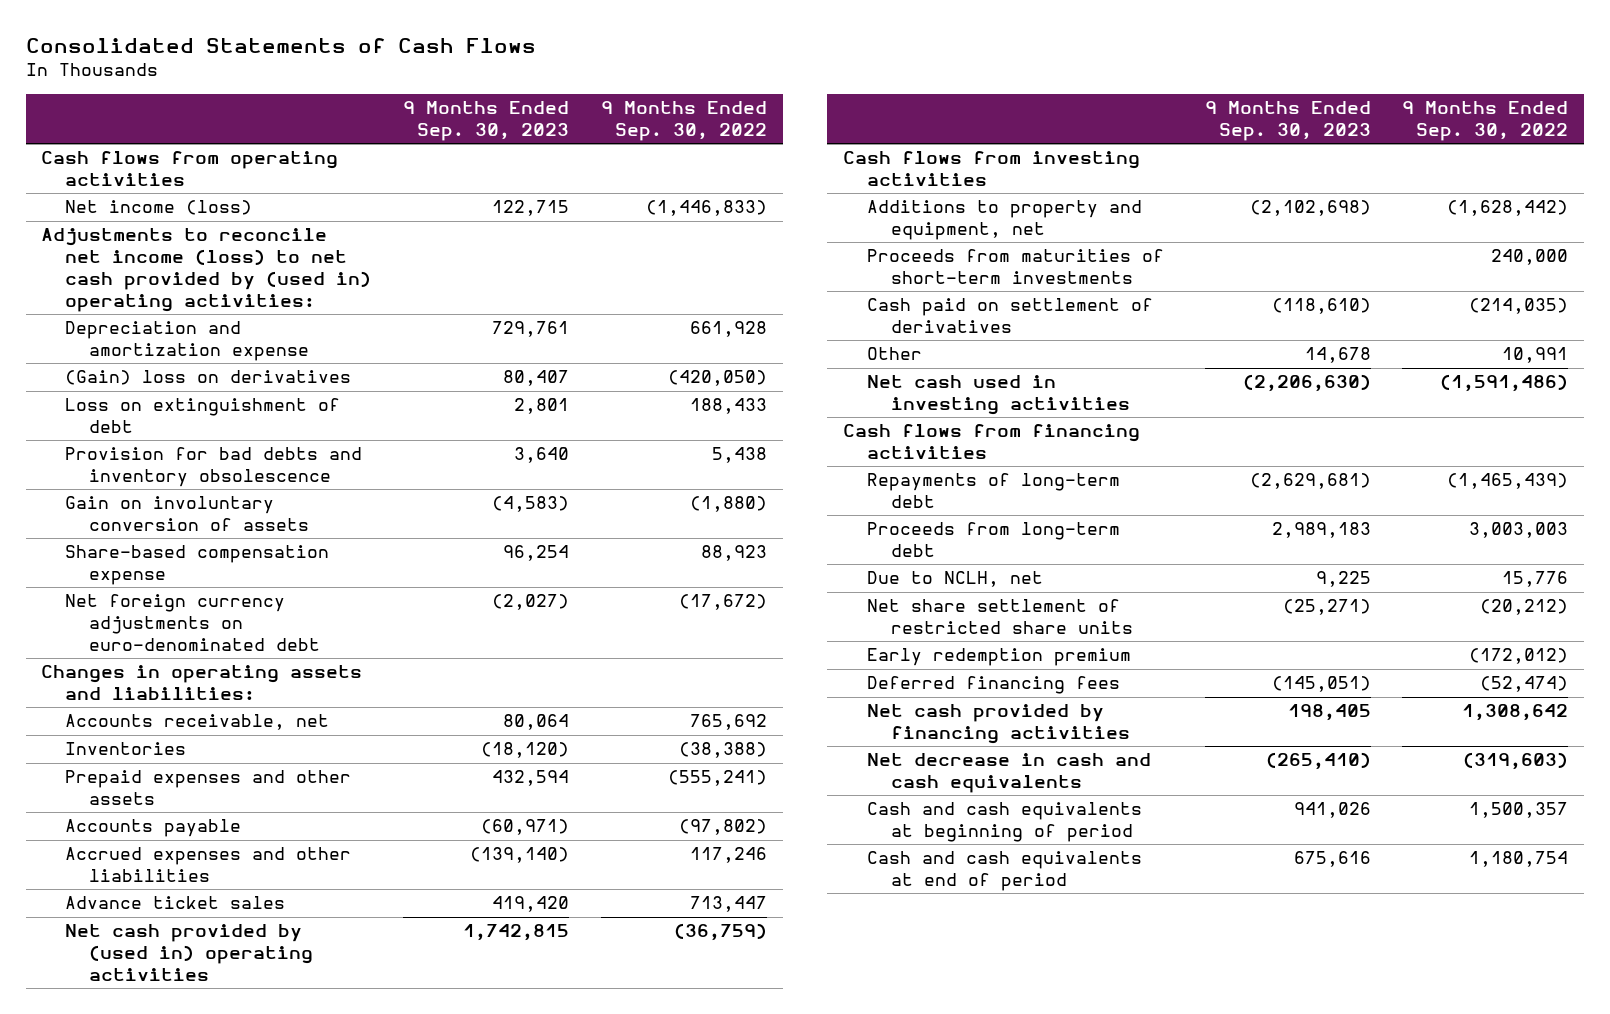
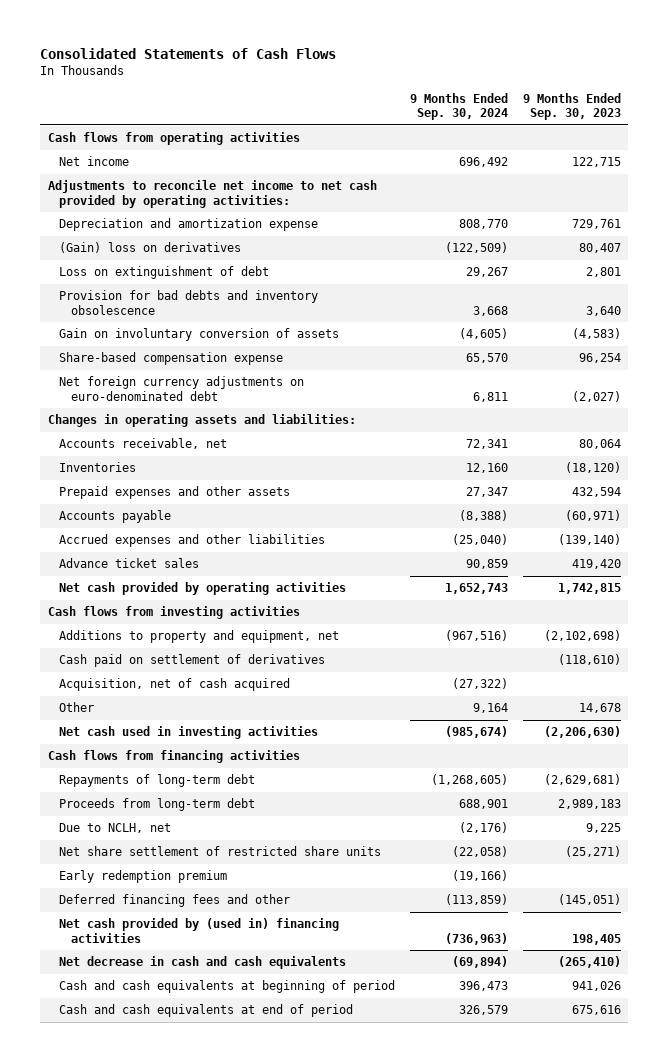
[601,101,768,141] 9 Months Ended Sep. 30, 2022 -> none
none -> [410,92,509,121] 9 Months Ended Sep. 30, 2024
[65,200,253,216] Net income (loss) -> [59,156,130,167] Net income
[41,228,372,312] Adjustments to reconcile net income (loss) to net cash provided by (used in) operating activities: -> [47,180,377,208] Adjustments to reconcile net income to net cash provided by operating activities:
[65,924,314,982] Net cash provided by (used in) operating activities -> [59,582,347,596] Net cash provided by operating activities
[866,249,1164,285] Proceeds from maturities of short-term investments -> none
none -> [59,678,291,692] Acquisition, net of cash acquired
[866,676,1120,695] Deferred financing fees -> [59,894,291,908] Deferred financing fees and other
[866,704,1130,745] Net cash provided by financing activities -> [59,918,340,943] Net cash provided by (used in) financing activities

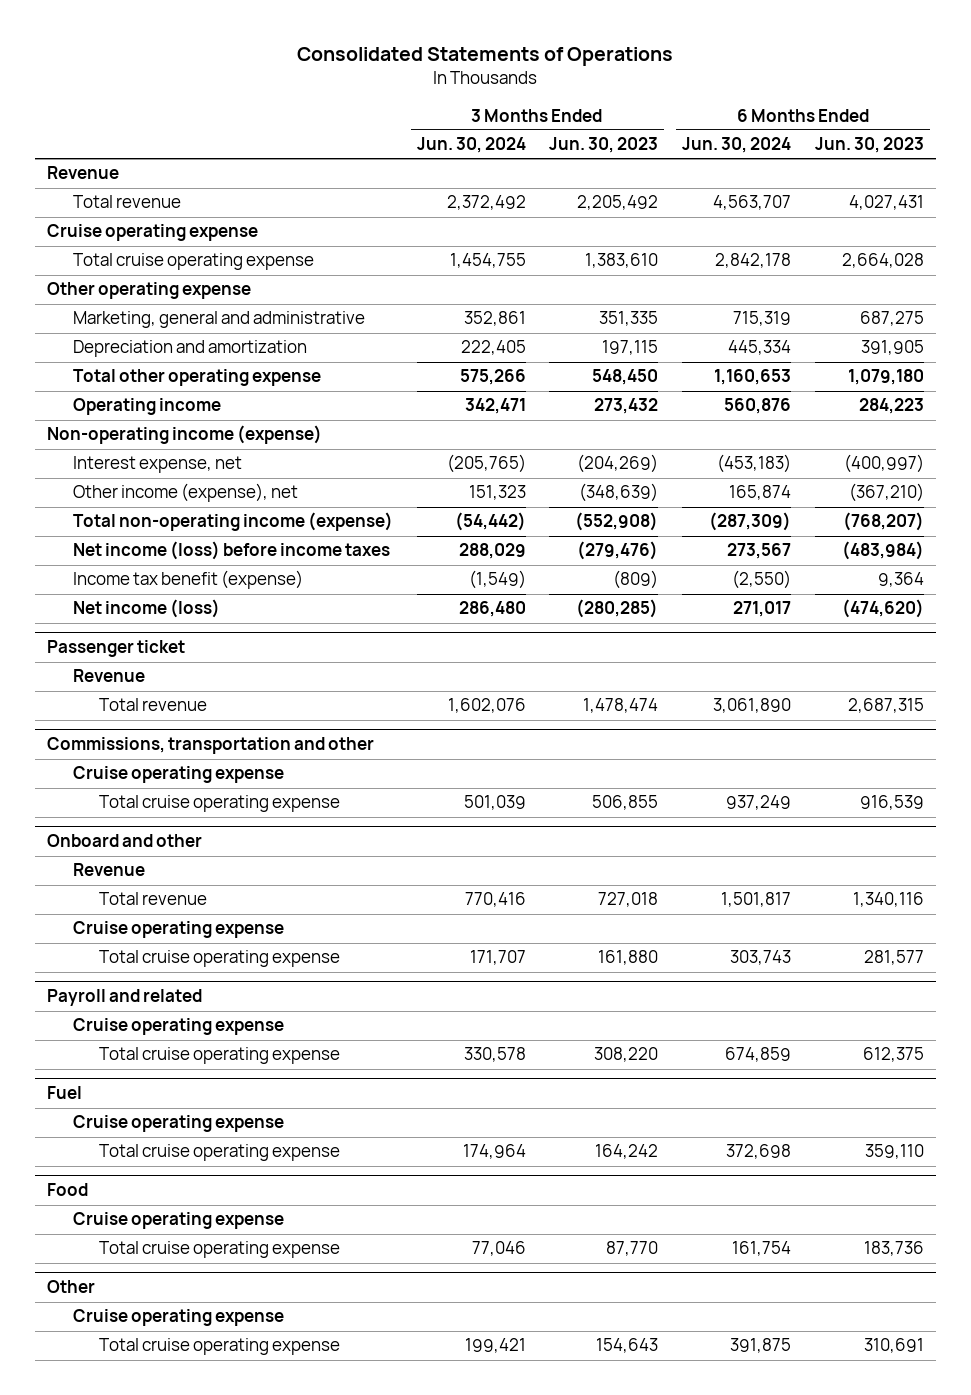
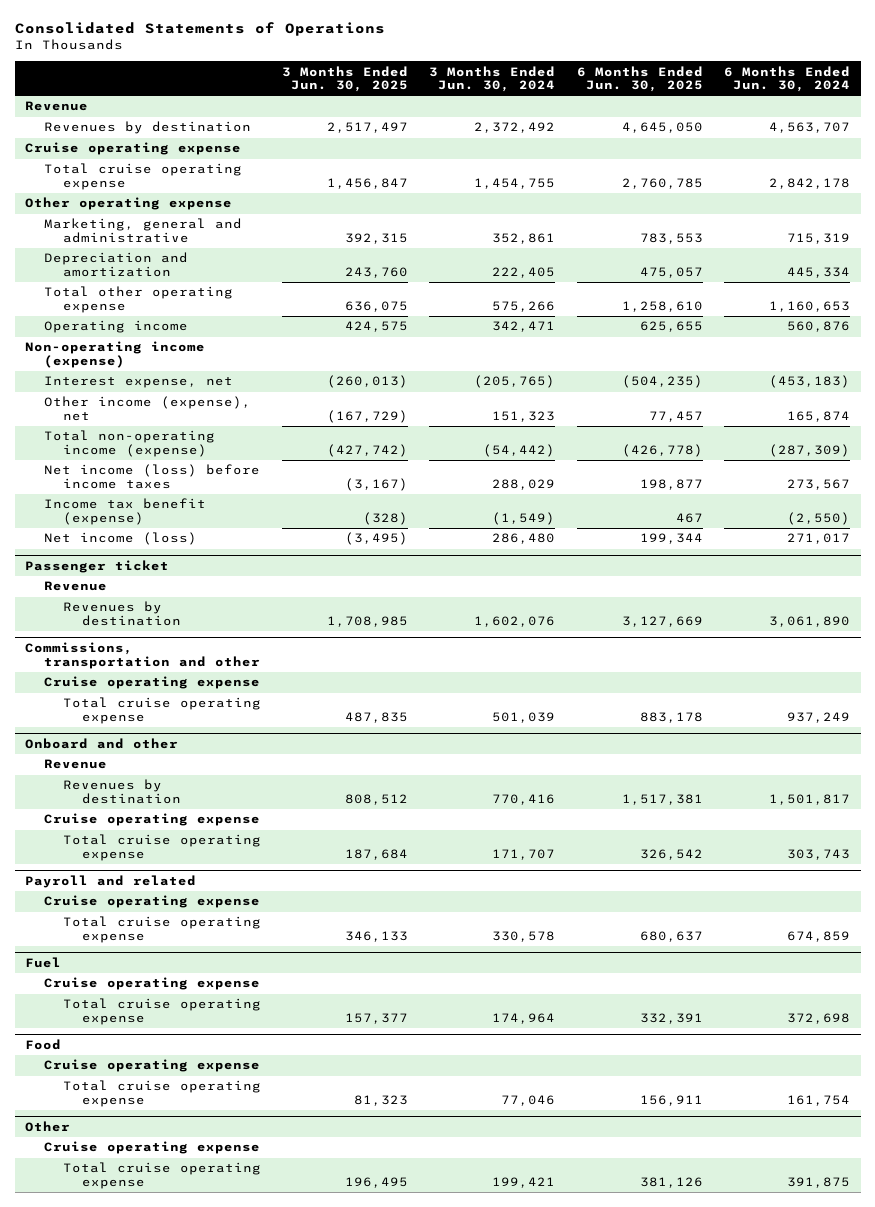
[549,137,659,154] Jun. 30, 2023 -> none
[814,137,924,154] Jun. 30, 2023 -> none
none -> [282,65,409,93] 3 Months Ended Jun. 30, 2025
none -> [576,65,703,93] 6 Months Ended Jun. 30, 2025
[72,195,181,209] Total revenue -> [44,121,252,135] Revenues by destination
[98,698,207,712] Total revenue -> [62,601,181,627] Revenues by destination
[98,892,207,906] Total revenue -> [62,779,181,805] Revenues by destination

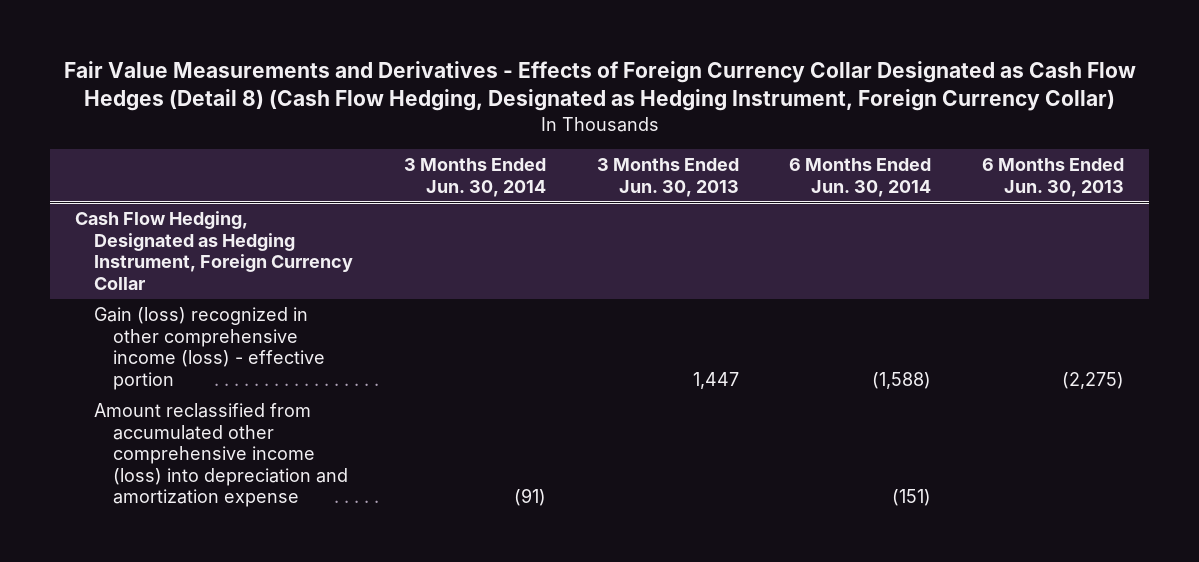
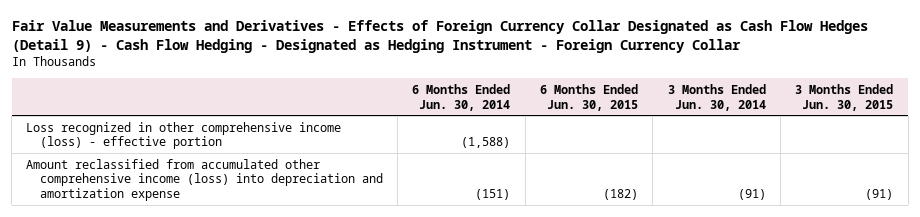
[63,61,1136,112] Fair Value Measurements and Derivatives - Effects of Foreign Currency Collar Designated as Cash Flow Hedges (Detail 8) (Cash Flow Hedging, Designated as Hedging Instrument, Foreign Currency Collar) -> [11,19,868,53] Fair Value Measurements and Derivatives - Effects of Foreign Currency Collar Designated as Cash Flow Hedges (Detail 9) - Cash Flow Hedging - Designated as Hedging Instrument - Foreign Currency Collar
[596,158,739,197] 3 Months Ended Jun. 30, 2013 -> none
[981,158,1124,197] 6 Months Ended Jun. 30, 2013 -> none
none -> [540,83,639,111] 6 Months Ended Jun. 30, 2015
none -> [795,83,894,111] 3 Months Ended Jun. 30, 2015
[75,211,354,290] Cash Flow Hedging, Designated as Hedging Instrument, Foreign Currency Collar -> none
[94,307,326,390] Gain (loss) recognized in other comprehensive income (loss) - effective portion -> [26,121,342,150] Loss recognized in other comprehensive income (loss) - effective portion

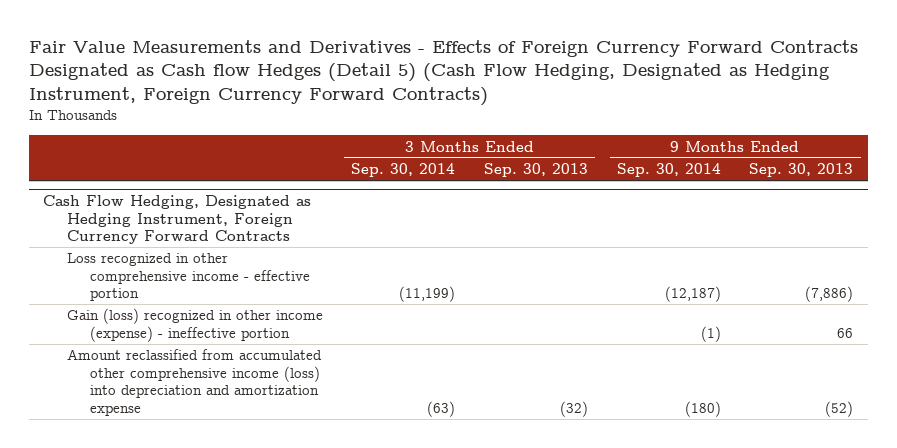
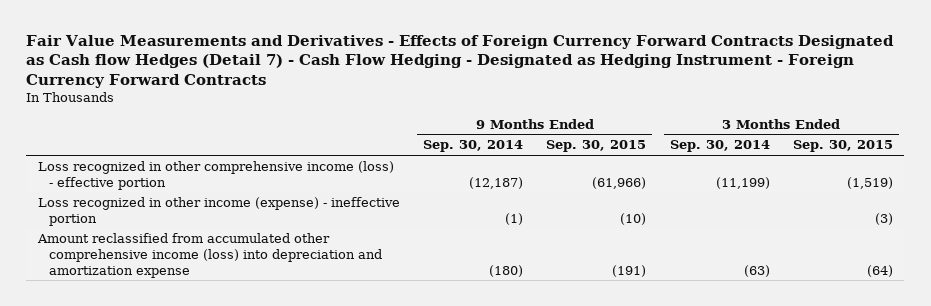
[29,39,859,106] Fair Value Measurements and Derivatives - Effects of Foreign Currency Forward Contracts Designated as Cash flow Hedges (Detail 5) (Cash Flow Hedging, Designated as Hedging Instrument, Foreign Currency Forward Contracts) -> [26,34,895,88] Fair Value Measurements and Derivatives - Effects of Foreign Currency Forward Contracts Designated as Cash flow Hedges (Detail 7) - Cash Flow Hedging - Designated as Hedging Instrument - Foreign Currency Forward Contracts
[484,163,589,178] Sep. 30, 2013 -> none
[749,163,854,178] Sep. 30, 2013 -> none
none -> [546,140,647,153] Sep. 30, 2015
none -> [792,140,893,153] Sep. 30, 2015
[43,195,312,245] Cash Flow Hedging, Designated as Hedging Instrument, Foreign Currency Forward Contracts -> none
[66,253,311,302] Loss recognized in other comprehensive income - effective portion -> [37,160,394,190] Loss recognized in other comprehensive income (loss) - effective portion
[66,308,323,342] Gain (loss) recognized in other income (expense) - ineffective portion -> [37,196,400,226] Loss recognized in other income (expense) - ineffective portion

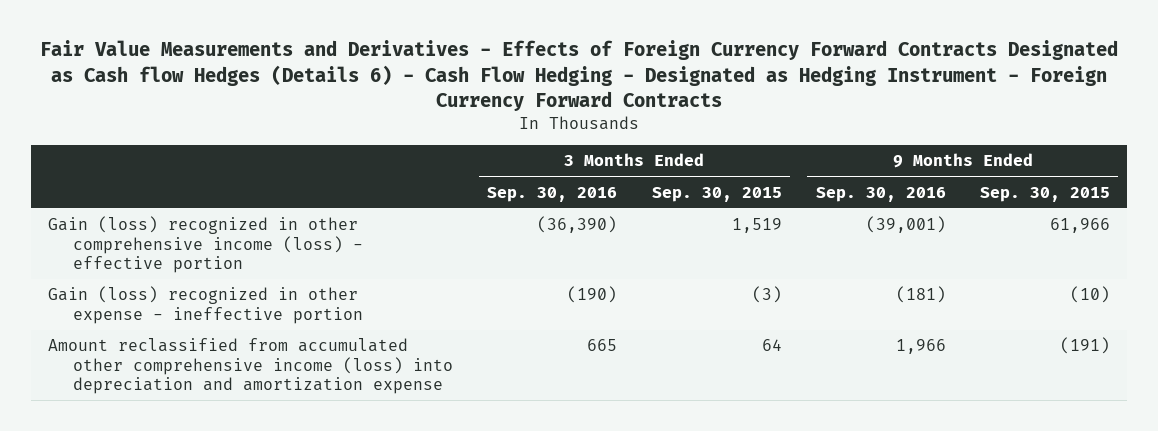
[26,34,895,88] Fair Value Measurements and Derivatives - Effects of Foreign Currency Forward Contracts Designated as Cash flow Hedges (Detail 7) - Cash Flow Hedging - Designated as Hedging Instrument - Foreign Currency Forward Contracts -> [40,40,1119,111] Fair Value Measurements and Derivatives - Effects of Foreign Currency Forward Contracts Designated as Cash flow Hedges (Details 6) - Cash Flow Hedging - Designated as Hedging Instrument - Foreign Currency Forward Contracts
[423,140,524,153] Sep. 30, 2014 -> none
[669,140,770,153] Sep. 30, 2014 -> none
none -> [487,186,618,202] Sep. 30, 2016
none -> [815,186,946,202] Sep. 30, 2016
[37,160,394,190] Loss recognized in other comprehensive income (loss) - effective portion -> [48,216,364,273] Gain (loss) recognized in other comprehensive income (loss) - effective portion
[592,176,647,189] (61,966) -> [1049,218,1110,234] 61,966
[846,176,893,189] (1,519) -> [731,218,782,234] 1,519
[37,196,400,226] Loss recognized in other income (expense) - ineffective portion -> [48,286,364,324] Gain (loss) recognized in other expense - ineffective portion
[866,264,893,277] (64) -> [761,339,782,352] 64

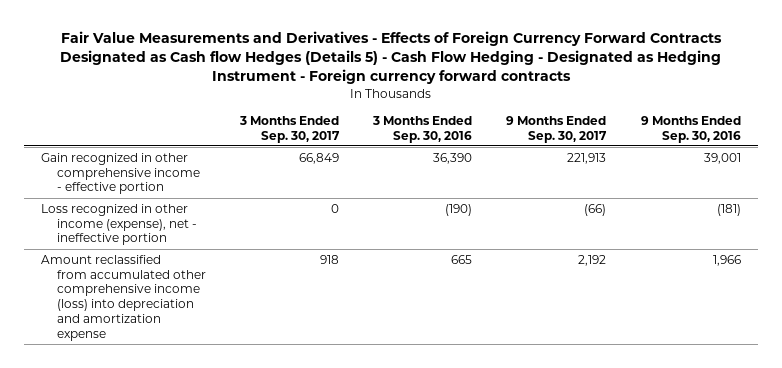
[40,40,1119,111] Fair Value Measurements and Derivatives - Effects of Foreign Currency Forward Contracts Designated as Cash flow Hedges (Details 6) - Cash Flow Hedging - Designated as Hedging Instrument - Foreign Currency Forward Contracts -> [59,31,722,85] Fair Value Measurements and Derivatives - Effects of Foreign Currency Forward Contracts Designated as Cash flow Hedges (Details 5) - Cash Flow Hedging - Designated as Hedging Instrument - Foreign currency forward contracts
[651,186,782,202] Sep. 30, 2015 -> none
[979,186,1110,202] Sep. 30, 2015 -> none
none -> [239,115,341,143] 3 Months Ended Sep. 30, 2017
none -> [506,115,608,143] 9 Months Ended Sep. 30, 2017
[48,216,364,273] Gain (loss) recognized in other comprehensive income (loss) - effective portion -> [41,152,200,195] Gain recognized in other comprehensive income - effective portion
[537,216,618,234] (36,390) -> [433,152,473,164] 36,390
[865,216,946,234] (39,001) -> [703,152,741,164] 39,001
[48,286,364,324] Gain (loss) recognized in other expense - ineffective portion -> [41,203,197,246] Loss recognized in other income (expense), net - ineffective portion

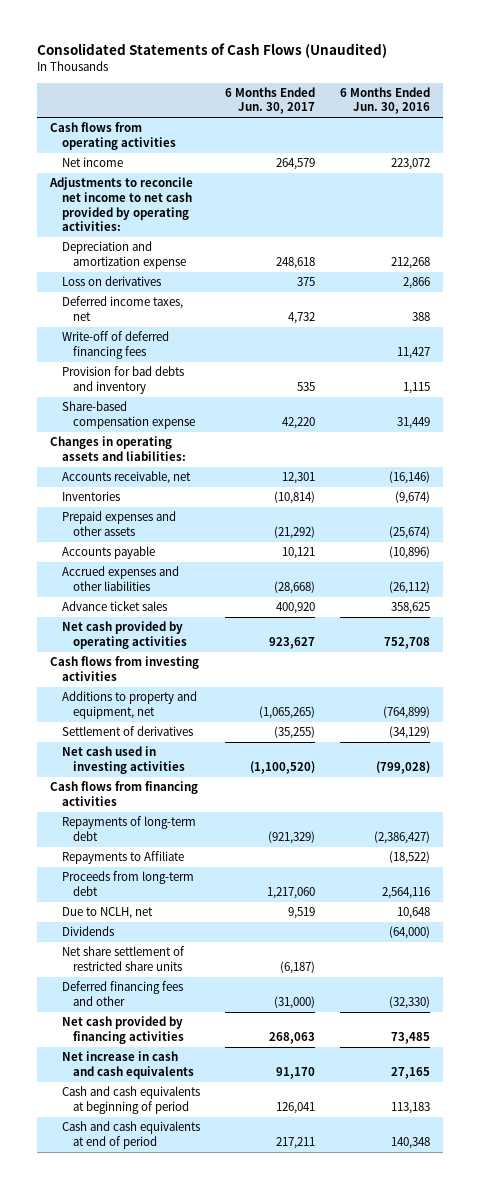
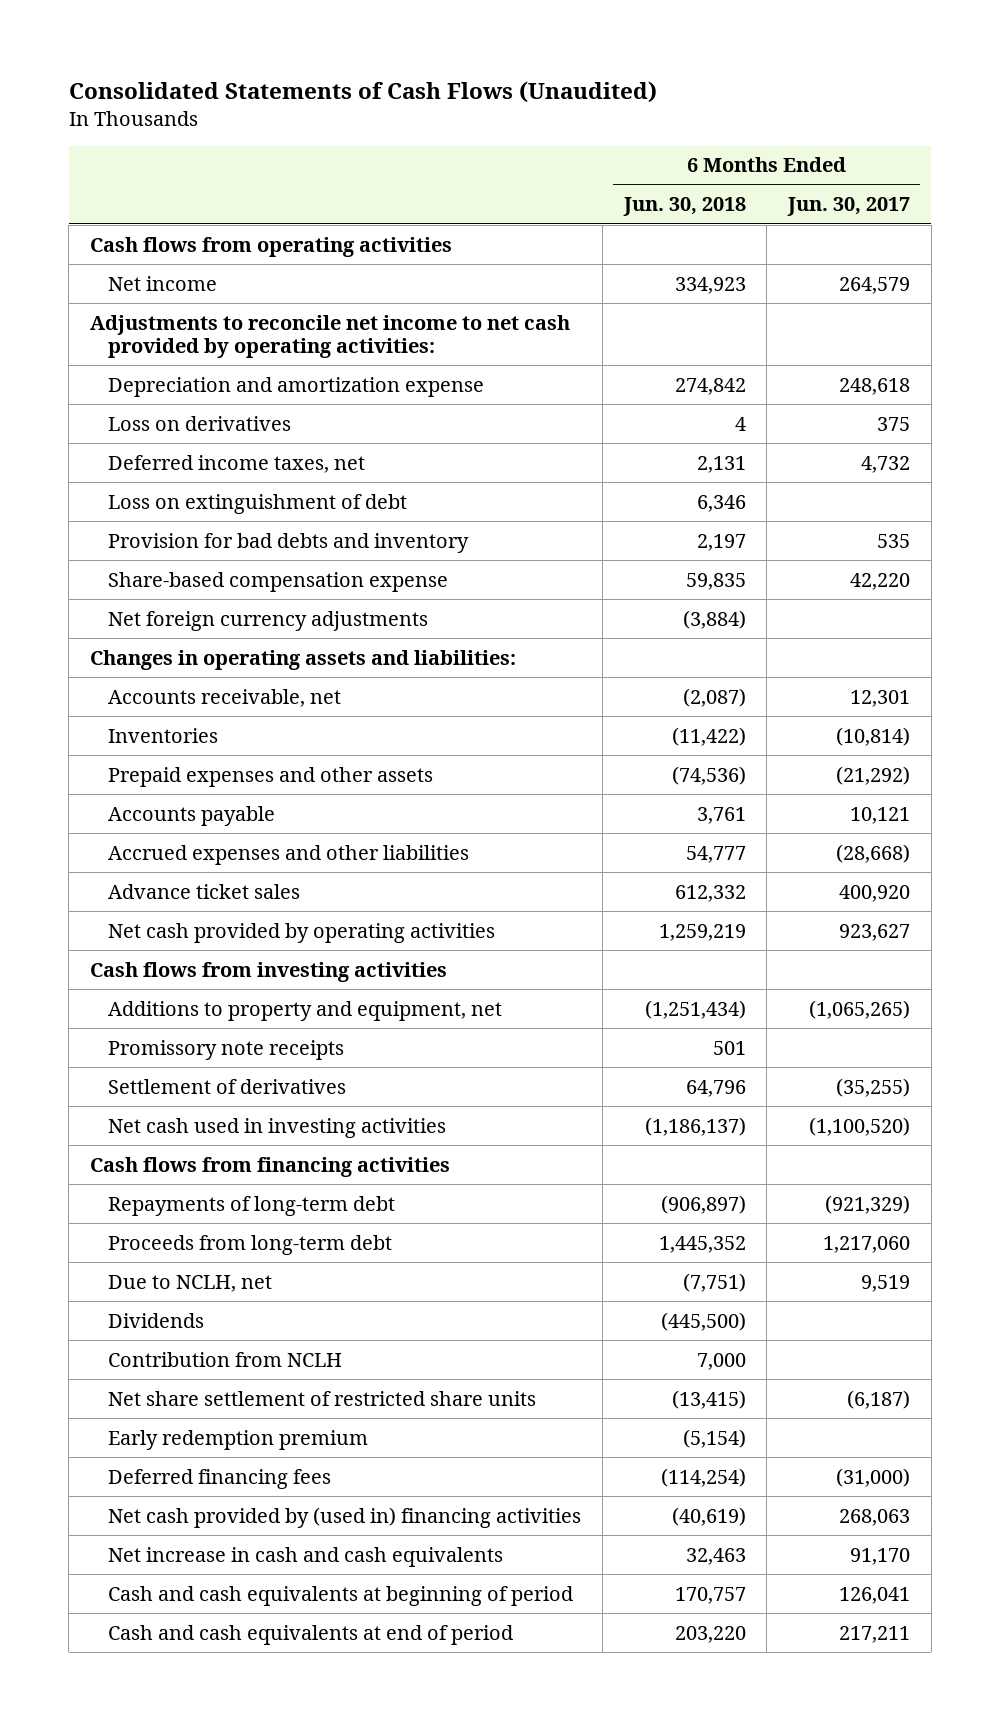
[340,86,431,115] 6 Months Ended Jun. 30, 2016 -> none
none -> [622,197,746,217] Jun. 30, 2018
[61,331,169,359] Write-off of deferred financing fees -> none
none -> [108,493,408,514] Loss on extinguishment of debt
none -> [108,610,429,631] Net foreign currency adjustments
none -> [108,1039,345,1060] Promissory note receipts
[61,851,184,865] Repayments to Affiliate -> none
none -> [108,1351,343,1367] Contribution from NCLH
none -> [108,1429,369,1450] Early redemption premium
[61,981,183,1006] Deferred financing fees and other -> [108,1468,332,1489] Deferred financing fees
[61,1016,185,1044] Net cash provided by financing activities -> [108,1506,582,1528] Net cash provided by (used in) financing activities

